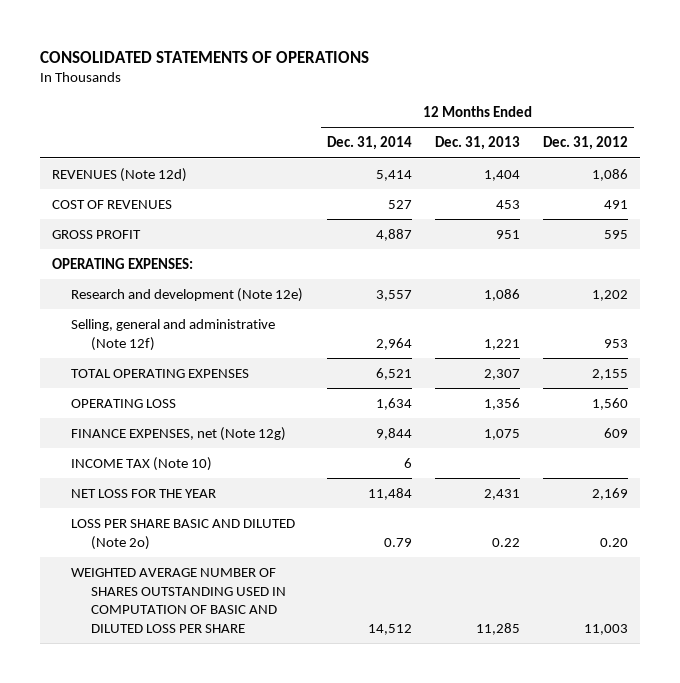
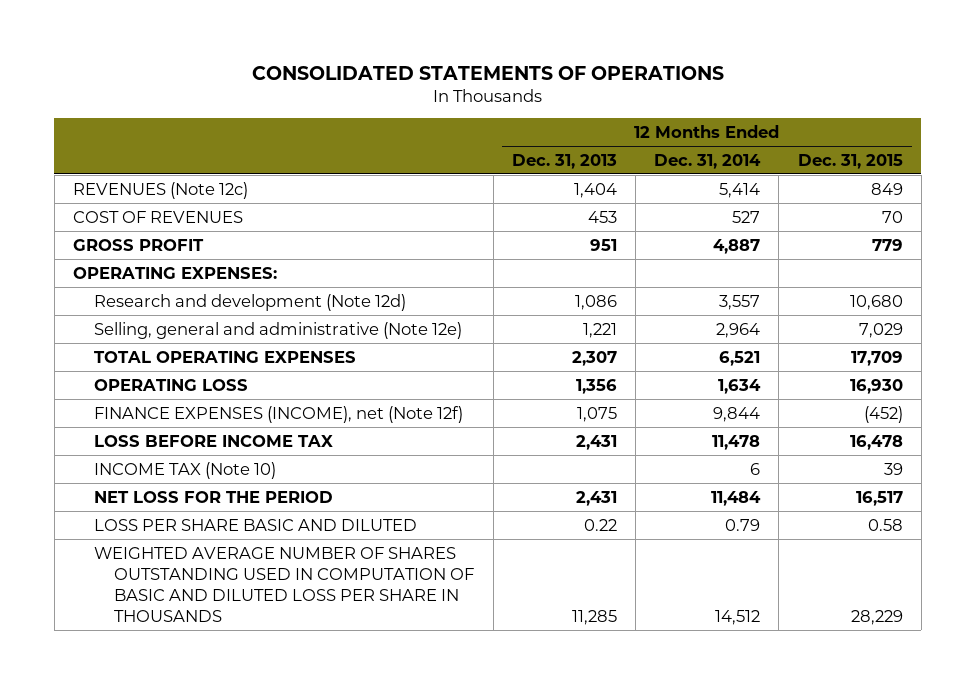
[543,136,629,151] Dec. 31, 2012 -> none
none -> [797,153,903,169] Dec. 31, 2015
[51,167,187,182] REVENUES (Note 12d) -> [72,181,248,199] REVENUES (Note 12c)
[71,287,304,302] Research and development (Note 12e) -> [93,293,406,311] Research and development (Note 12d)
[71,318,276,351] Selling, general and administrative (Note 12f) -> [93,321,462,339] Selling, general and administrative (Note 12e)
[71,426,287,441] FINANCE EXPENSES, net (Note 12g) -> [93,405,463,423] FINANCE EXPENSES (INCOME), net (Note 12f)
none -> [93,434,333,447] LOSS BEFORE INCOME TAX
[71,488,217,498] NET LOSS FOR THE YEAR -> [93,490,333,503] NET LOSS FOR THE PERIOD
[71,518,296,550] LOSS PER SHARE BASIC AND DILUTED (Note 2o) -> [93,518,417,531] LOSS PER SHARE BASIC AND DILUTED
[71,567,287,633] WEIGHTED AVERAGE NUMBER OF SHARES OUTSTANDING USED IN COMPUTATION OF BASIC AND DILUTED LOSS PER SHARE -> [93,546,475,622] WEIGHTED AVERAGE NUMBER OF SHARES OUTSTANDING USED IN COMPUTATION OF BASIC AND DILUTED LOSS PER SHARE IN THOUSANDS

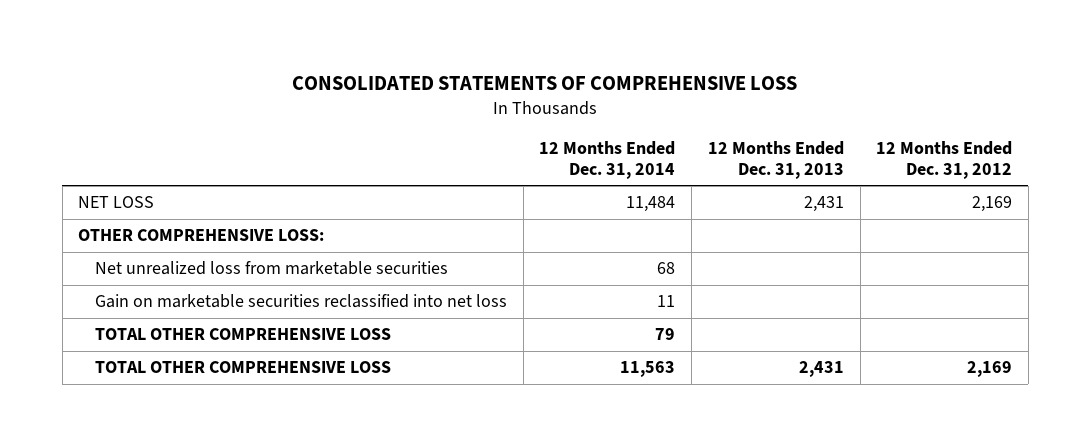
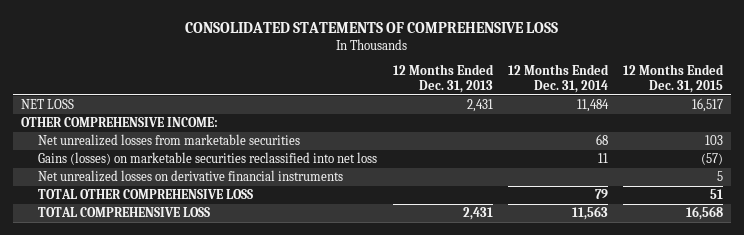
[876,141,1013,179] 12 Months Ended Dec. 31, 2012 -> none
none -> [623,64,725,94] 12 Months Ended Dec. 31, 2015
[78,229,325,242] OTHER COMPREHENSIVE LOSS: -> [20,117,218,128] OTHER COMPREHENSIVE INCOME:
[95,261,449,276] Net unrealized loss from marketable securities -> [38,134,301,147] Net unrealized losses from marketable securities
[95,294,508,309] Gain on marketable securities reclassified into net loss -> [38,152,378,166] Gains (losses) on marketable securities reclassified into net loss
none -> [38,170,344,183] Net unrealized losses on derivative financial instruments
[95,361,392,374] TOTAL OTHER COMPREHENSIVE LOSS -> [38,207,211,218] TOTAL COMPREHENSIVE LOSS

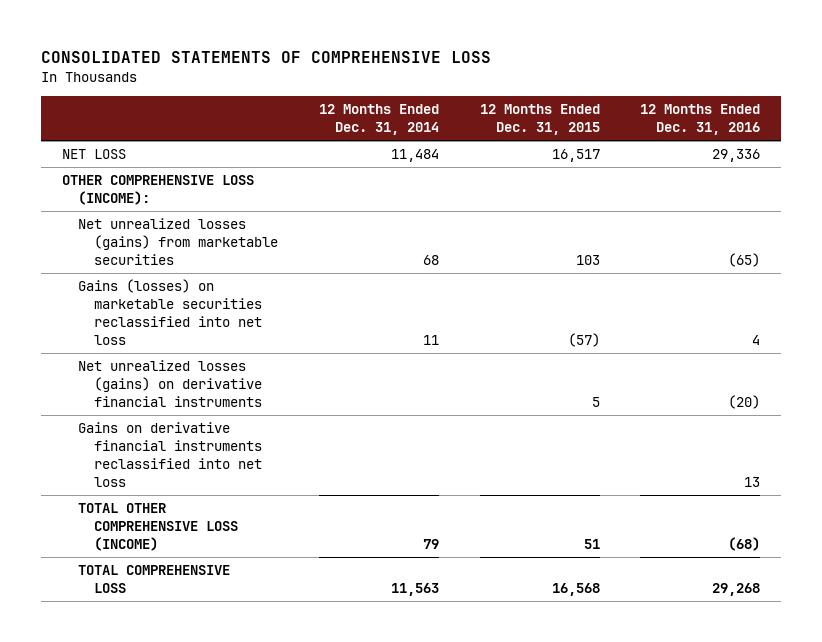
[392,64,494,94] 12 Months Ended Dec. 31, 2013 -> none
none -> [640,104,761,136] 12 Months Ended Dec. 31, 2016
[20,117,218,128] OTHER COMPREHENSIVE INCOME: -> [61,175,254,206] OTHER COMPREHENSIVE LOSS (INCOME):
[38,134,301,147] Net unrealized losses from marketable securities -> [77,218,278,266] Net unrealized losses (gains) from marketable securities
[38,170,344,183] Net unrealized losses on derivative financial instruments -> [77,360,262,408] Net unrealized losses (gains) on derivative financial instruments
none -> [77,422,262,488] Gains on derivative financial instruments reclassified into net loss
[38,189,254,200] TOTAL OTHER COMPREHENSIVE LOSS -> [77,503,238,552] TOTAL OTHER COMPREHENSIVE LOSS (INCOME)

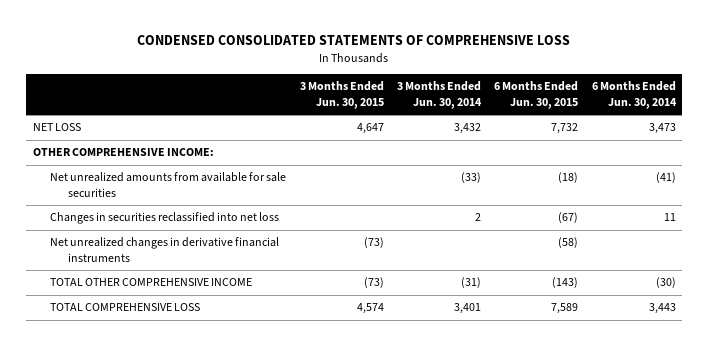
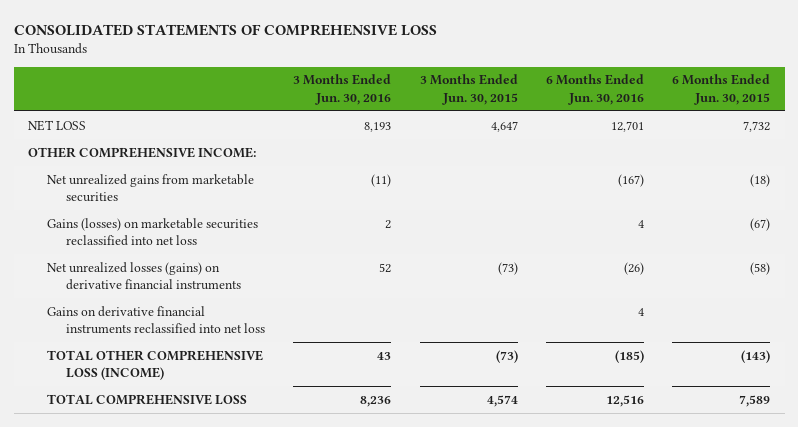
[137,35,571,46] CONDENSED CONSOLIDATED STATEMENTS OF COMPREHENSIVE LOSS -> [13,23,437,36] CONSOLIDATED STATEMENTS OF COMPREHENSIVE LOSS
[396,81,482,109] 3 Months Ended Jun. 30, 2014 -> none
[591,81,677,109] 6 Months Ended Jun. 30, 2014 -> none
none -> [293,74,392,105] 3 Months Ended Jun. 30, 2016
none -> [546,74,645,105] 6 Months Ended Jun. 30, 2016
[50,172,287,198] Net unrealized amounts from available for sale securities -> [46,173,254,202] Net unrealized gains from marketable securities
[50,212,280,225] Changes in securities reclassified into net loss -> [46,217,258,246] Gains (losses) on marketable securities reclassified into net loss
[50,237,280,263] Net unrealized changes in derivative financial instruments -> [46,261,241,290] Net unrealized losses (gains) on derivative financial instruments
none -> [46,305,265,334] Gains on derivative financial instruments reclassified into net loss
[50,278,253,287] TOTAL OTHER COMPREHENSIVE INCOME -> [46,349,263,380] TOTAL OTHER COMPREHENSIVE LOSS (INCOME)

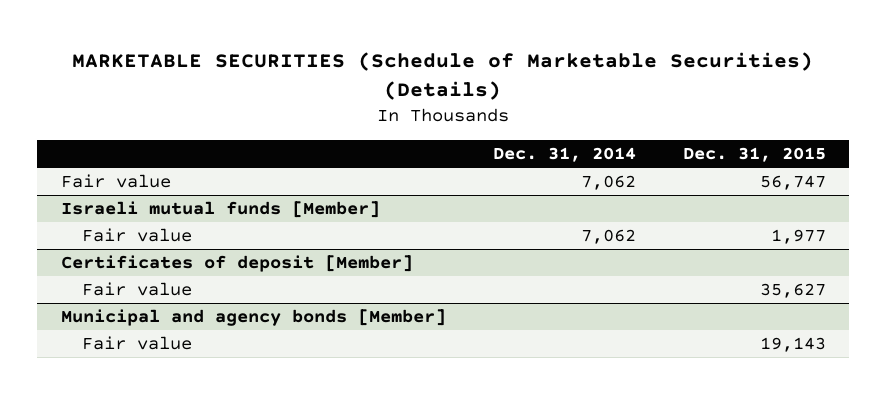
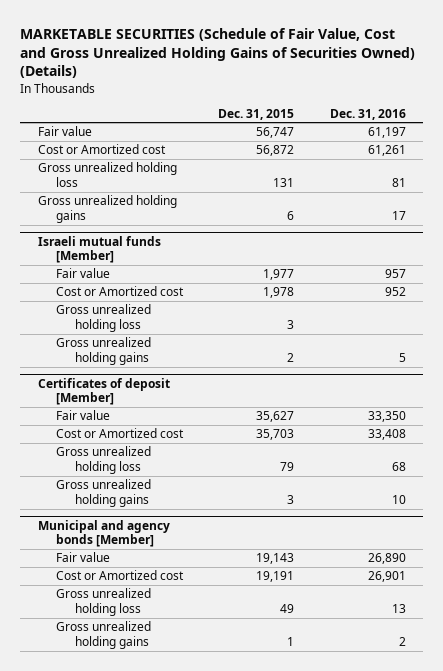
[72,51,814,100] MARKETABLE SECURITIES (Schedule of Marketable Securities) (Details) -> [20,27,416,79] MARKETABLE SECURITIES (Schedule of Fair Value, Cost and Gross Unrealized Holding Gains of Securities Owned) (Details)
[492,147,636,163] Dec. 31, 2014 -> none
none -> [329,108,406,120] Dec. 31, 2016
none -> [37,144,166,155] Cost or Amortized cost
none -> [37,162,177,188] Gross unrealized holding loss
none -> [37,195,177,224] Gross unrealized holding gains
none -> [56,286,185,297] Cost or Amortized cost
none -> [56,304,152,333] Gross unrealized holding loss
none -> [56,337,152,366] Gross unrealized holding gains
none -> [56,428,185,439] Cost or Amortized cost
none -> [56,446,152,475] Gross unrealized holding loss
none -> [56,479,152,508] Gross unrealized holding gains
none -> [56,570,185,581] Cost or Amortized cost
none -> [56,588,152,617] Gross unrealized holding loss
none -> [56,621,152,650] Gross unrealized holding gains

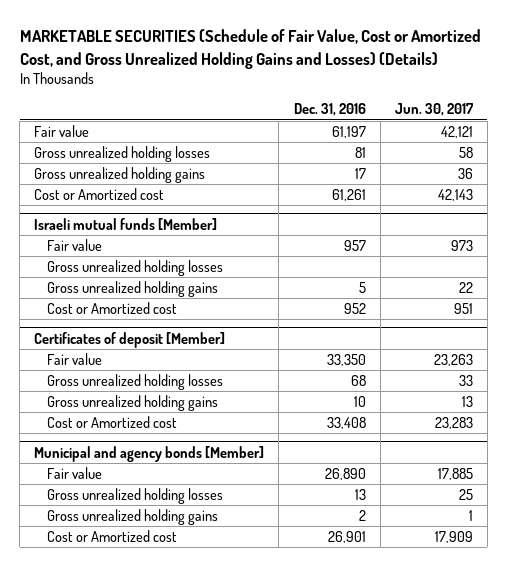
[20,27,416,79] MARKETABLE SECURITIES (Schedule of Fair Value, Cost and Gross Unrealized Holding Gains of Securities Owned) (Details) -> [19,29,481,69] MARKETABLE SECURITIES (Schedule of Fair Value, Cost or Amortized Cost, and Gross Unrealized Holding Gains and Losses) (Details)
[218,108,295,120] Dec. 31, 2015 -> none
none -> [394,103,474,117] Jun. 30, 2017
[37,162,177,188] Gross unrealized holding loss -> [34,145,211,162] Gross unrealized holding losses
[37,144,166,155] Cost or Amortized cost -> [34,187,165,200] Cost or Amortized cost
[56,304,152,333] Gross unrealized holding loss -> [47,259,224,276] Gross unrealized holding losses
[56,286,185,297] Cost or Amortized cost -> [47,301,178,314] Cost or Amortized cost
[56,446,152,475] Gross unrealized holding loss -> [47,373,224,390] Gross unrealized holding losses
[56,428,185,439] Cost or Amortized cost -> [47,415,178,428] Cost or Amortized cost
[56,588,152,617] Gross unrealized holding loss -> [47,487,224,504] Gross unrealized holding losses
[56,570,185,581] Cost or Amortized cost -> [47,529,178,542] Cost or Amortized cost

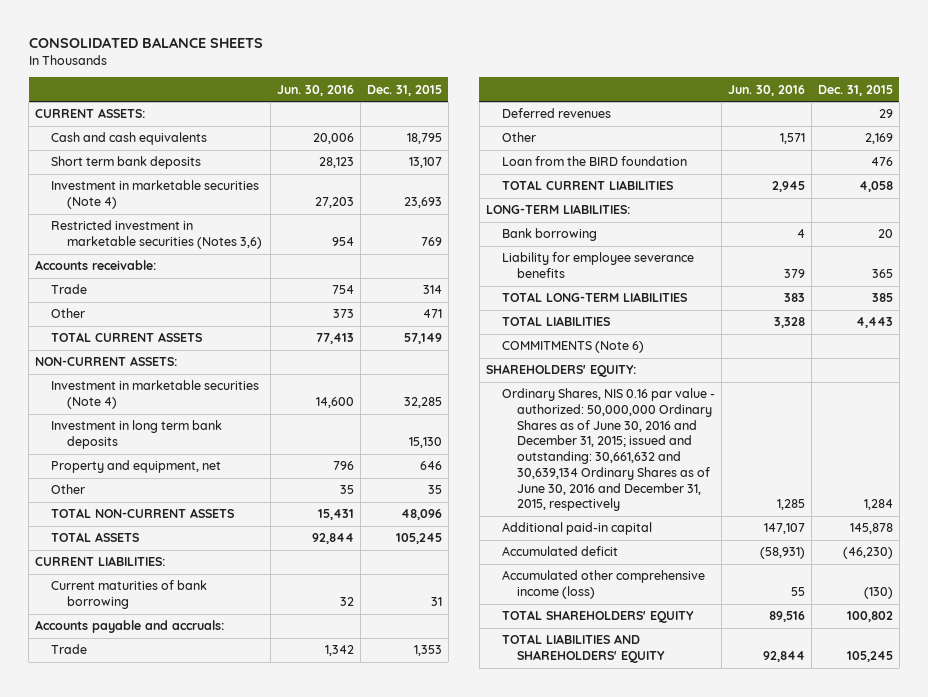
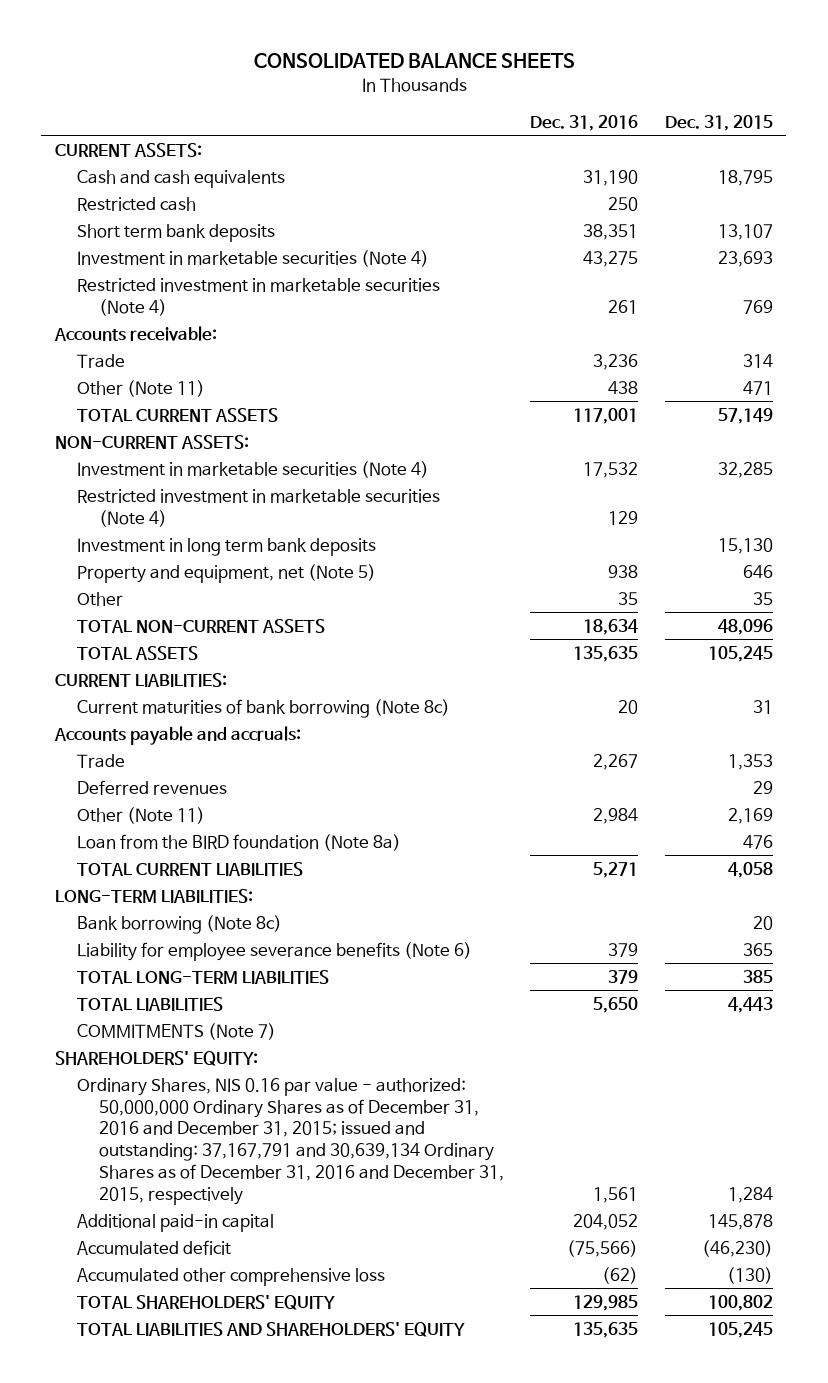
[276,84,354,96] Jun. 30, 2016 -> none
none -> [530,114,639,131] Dec. 31, 2016
none -> [76,196,196,211] Restricted cash
[50,220,262,250] Restricted investment in marketable securities (Notes 3,6) -> [76,277,440,316] Restricted investment in marketable securities (Note 4)
[50,308,85,319] Other -> [76,379,205,397] Other (Note 11)
none -> [76,488,440,527] Restricted investment in marketable securities (Note 4)
[50,460,221,474] Property and equipment, net -> [76,563,376,583] Property and equipment, net (Note 5)
[50,580,207,610] Current maturities of bank borrowing -> [76,698,450,718] Current maturities of bank borrowing (Note 8c)
[501,132,536,143] Other -> [76,806,205,824] Other (Note 11)
[501,156,687,167] Loan from the BIRD foundation -> [76,833,401,851] Loan from the BIRD foundation (Note 8a)
[501,228,597,242] Bank borrowing -> [76,914,282,934] Bank borrowing (Note 8c)
[501,252,694,279] Liability for employee severance benefits -> [76,941,472,961] Liability for employee severance benefits (Note 6)
[501,341,644,354] COMMITMENTS (Note 6) -> [76,1022,276,1040] COMMITMENTS (Note 7)
[501,388,715,512] Ordinary Shares, NIS 0.16 par value - authorized: 50,000,000 Ordinary Shares as of June 30, 2016 and December 31, 2015; issued and outstanding: 30,661,632 and 30,639,134 Ordinary Shares as of June 30, 2016 and December 31, 2015, respectively -> [76,1077,504,1205] Ordinary Shares, NIS 0.16 par value - authorized: 50,000,000 Ordinary Shares as of December 31, 2016 and December 31, 2015; issued and outstanding: 37,167,791 and 30,639,134 Ordinary Shares as of December 31, 2016 and December 31, 2015, respectively
[501,570,705,600] Accumulated other comprehensive income (loss) -> [76,1267,385,1286] Accumulated other comprehensive loss

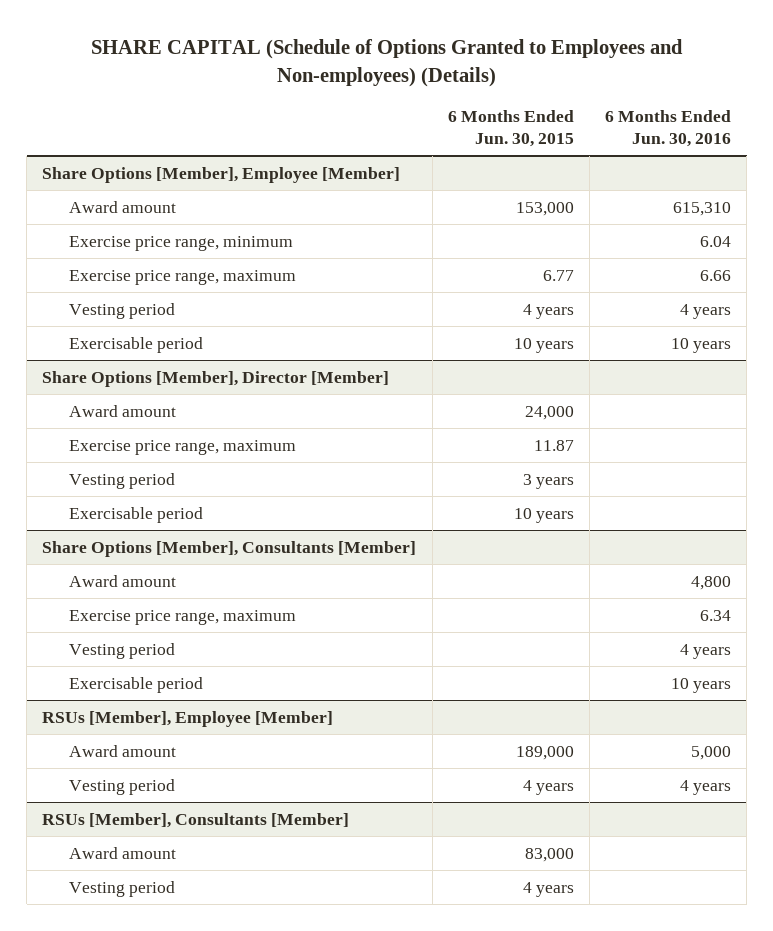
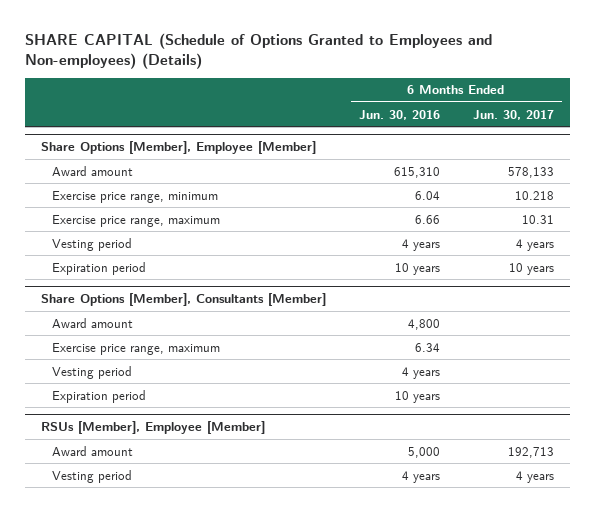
[447,109,574,148] 6 Months Ended Jun. 30, 2015 -> none
none -> [472,109,554,120] Jun. 30, 2017
[42,370,390,387] Share Options [Member], Director [Member] -> none
[68,404,176,417] Award amount -> none
[68,439,296,455] Exercise price range, maximum -> none
[68,472,175,489] Vesting period -> none
[68,506,203,523] Exercisable period -> none
[68,336,203,353] Exercisable period -> [51,261,146,275] Expiration period
[68,676,203,693] Exercisable period -> [51,389,146,403] Expiration period
[42,812,350,828] RSUs [Member], Consultants [Member] -> none
[68,846,176,859] Award amount -> none
[68,880,175,897] Vesting period -> none

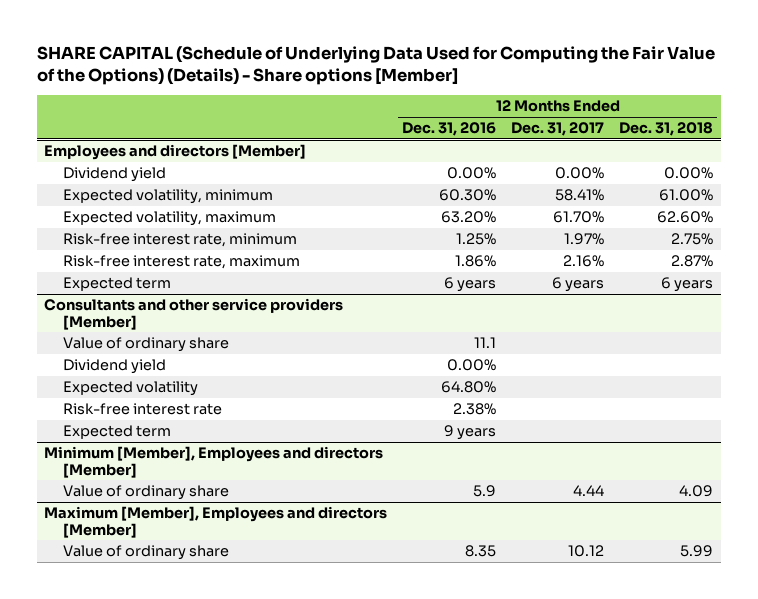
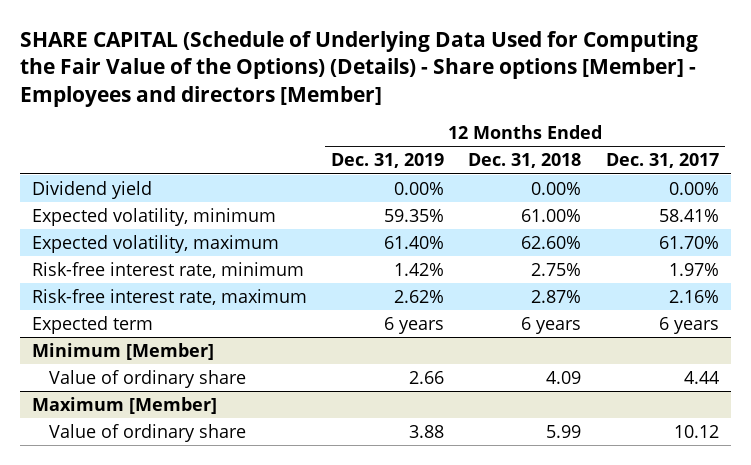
[36,45,715,86] SHARE CAPITAL (Schedule of Underlying Data Used for Computing the Fair Value of the Options) (Details) - Share options [Member] -> [19,30,698,107] SHARE CAPITAL (Schedule of Underlying Data Used for Computing the Fair Value of the Options) (Details) - Share options [Member] - Employees and directors [Member]
[402,122,497,137] Dec. 31, 2016 -> none
none -> [331,153,445,169] Dec. 31, 2019
[44,144,307,161] Employees and directors [Member] -> none
[62,337,229,353] Value of ordinary share -> none
[62,359,166,375] Dividend yield -> none
[62,381,198,397] Expected volatility -> none
[62,403,222,416] Risk-free interest rate -> none
[62,425,171,440] Expected term -> none
[44,446,384,478] Minimum [Member], Employees and directors [Member] -> none
[44,298,344,330] Consultants and other service providers [Member] -> [31,342,214,360] Minimum [Member]
[44,506,388,538] Maximum [Member], Employees and directors [Member] -> none
none -> [31,396,217,414] Maximum [Member]

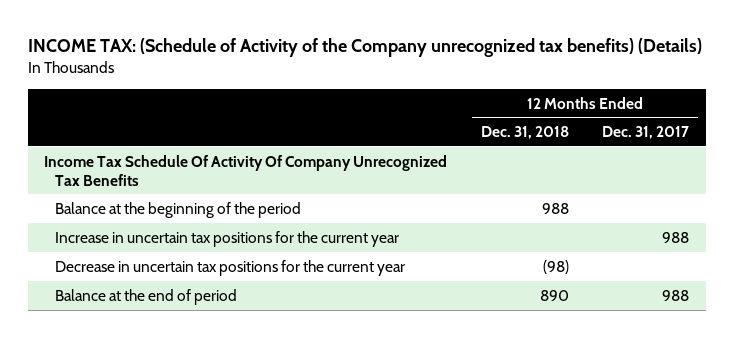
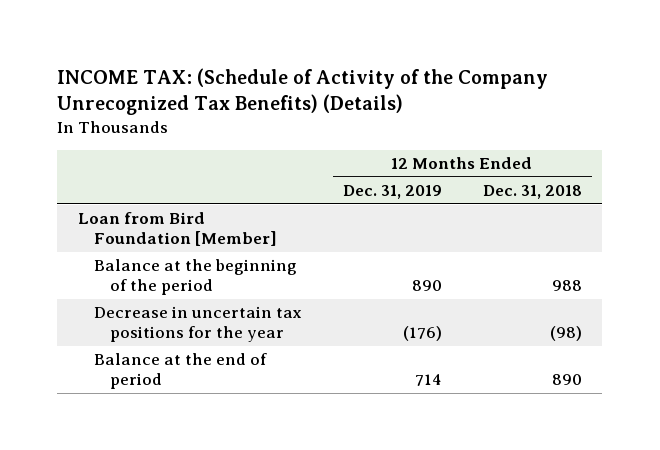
[27,38,702,58] INCOME TAX: (Schedule of Activity of the Company unrecognized tax benefits) (Details) -> [57,67,549,116] INCOME TAX: (Schedule of Activity of the Company Unrecognized Tax Benefits) (Details)
[602,126,690,140] Dec. 31, 2017 -> none
none -> [342,185,442,200] Dec. 31, 2019
[44,154,448,186] Income Tax Schedule Of Activity Of Company Unrecognized Tax Benefits -> [77,212,277,247] Loan from Bird Foundation [Member]
[55,230,400,247] Increase in uncertain tax positions for the current year -> none
[55,259,406,276] Decrease in uncertain tax positions for the current year -> [93,306,302,343] Decrease in uncertain tax positions for the year

